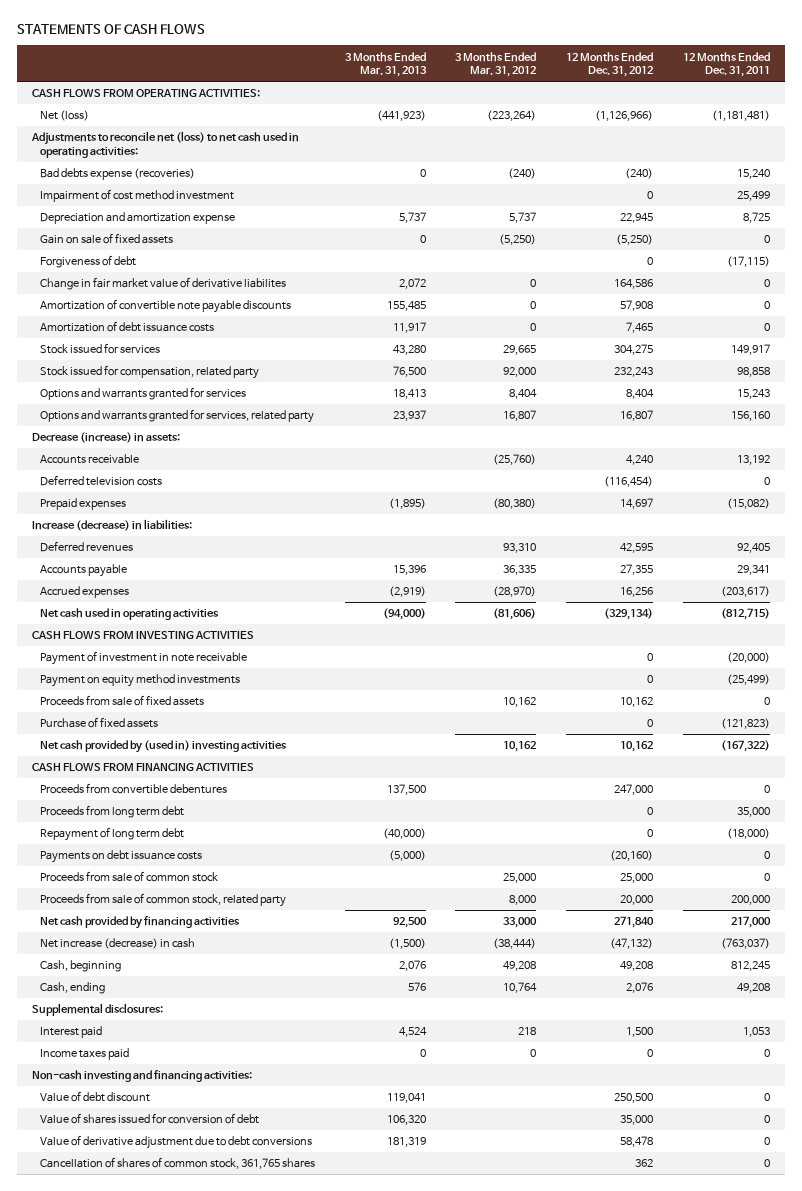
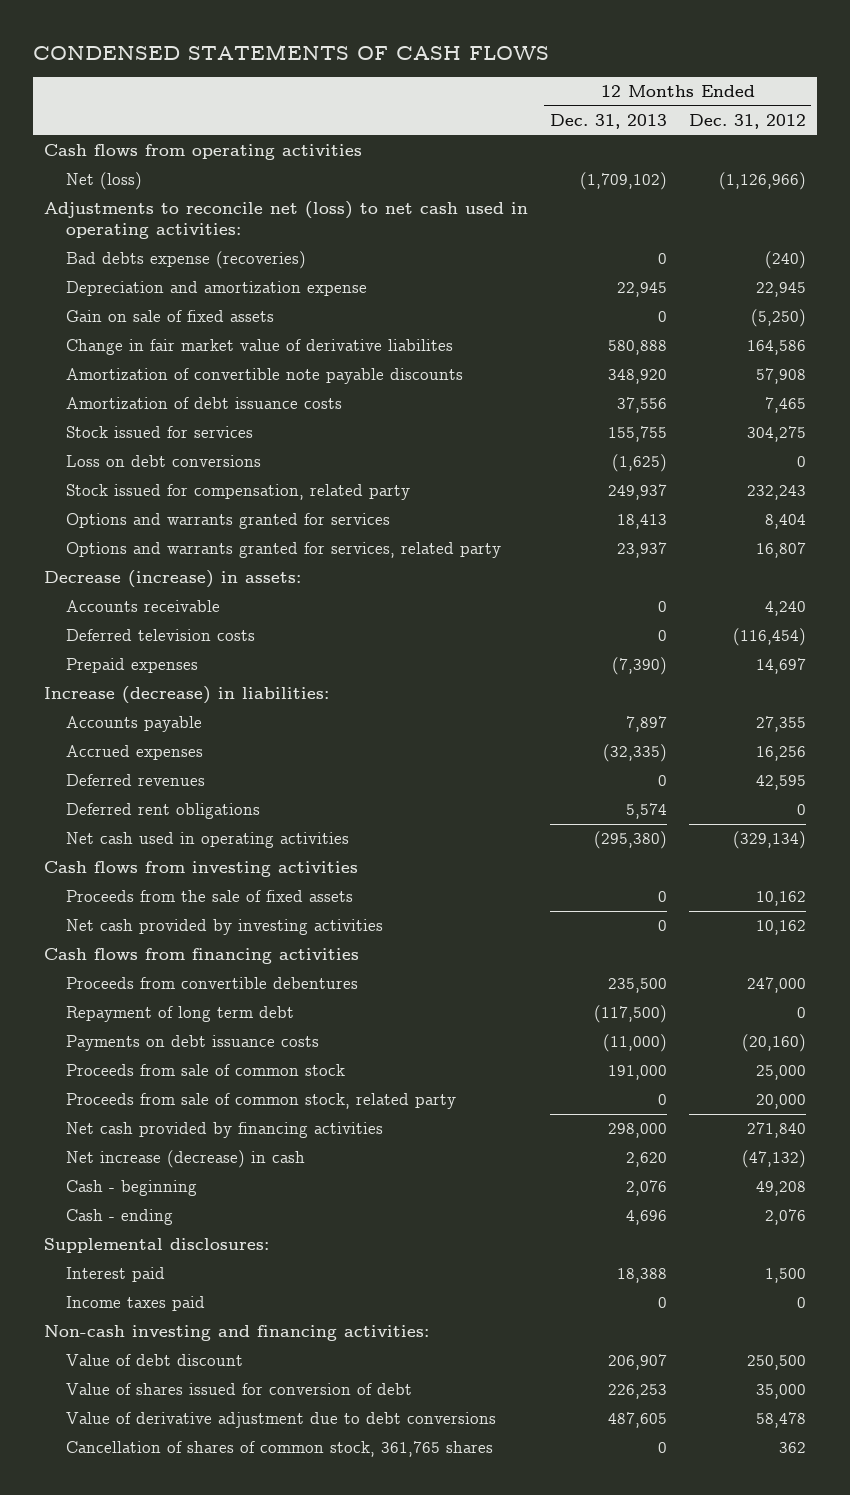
[16,24,205,36] STATEMENTS OF CASH FLOWS -> [33,43,550,60] CONDENSED STATEMENTS OF CASH FLOWS
[344,51,427,78] 3 Months Ended Mar. 31, 2013 -> none
[455,51,537,78] 3 Months Ended Mar. 31, 2012 -> none
[683,51,771,78] 12 Months Ended Dec. 31, 2011 -> none
none -> [549,114,667,130] Dec. 31, 2013
[31,89,260,98] CASH FLOWS FROM OPERATING ACTIVITIES: -> [44,144,363,161] Cash flows from operating activities
[39,189,234,203] Impairment of cost method investment -> none
[39,255,136,269] Forgiveness of debt -> none
none -> [65,455,261,468] Loss on debt conversions
[39,541,133,553] Deferred revenues -> [65,774,205,787] Deferred revenues
none -> [65,803,260,820] Deferred rent obligations
[39,651,247,666] Payment of investment in note receivable -> none
[39,674,240,688] Payment on equity method investments -> none
[39,717,158,729] Purchase of fixed assets -> none
[31,631,254,640] CASH FLOWS FROM INVESTING ACTIVITIES -> [44,861,359,878] Cash flows from investing activities
[39,695,204,707] Proceeds from sale of fixed assets -> [65,890,353,903] Proceeds from the sale of fixed assets
[39,740,287,754] Net cash provided by (used in) investing activities -> [65,919,383,936] Net cash provided by investing activities
[31,763,254,772] CASH FLOWS FROM FINANCING ACTIVITIES -> [44,948,360,965] Cash flows from financing activities
[39,805,184,819] Proceeds from long term debt -> none
[39,960,121,973] Cash, beginning -> [65,1180,197,1197] Cash - beginning
[39,982,105,995] Cash, ending -> [65,1209,173,1226] Cash - ending

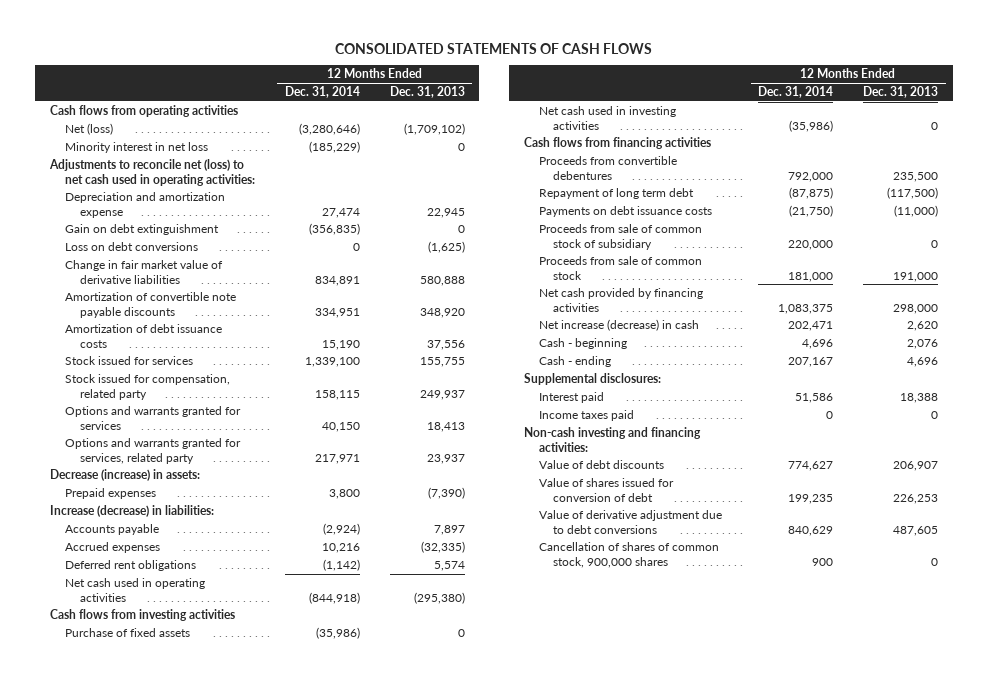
[33,43,550,60] CONDENSED STATEMENTS OF CASH FLOWS -> [335,42,653,54] CONSOLIDATED STATEMENTS OF CASH FLOWS
[688,114,806,130] Dec. 31, 2012 -> none
none -> [284,86,360,99] Dec. 31, 2014
none -> [65,142,209,154] Minority interest in net loss
[65,251,306,270] Bad debts expense (recoveries) -> none
[65,310,274,323] Gain on sale of fixed assets -> none
none -> [65,224,220,236] Gain on debt extinguishment
[65,455,261,468] Loss on debt conversions -> [65,242,199,252] Loss on debt conversions
[65,339,453,356] Change in fair market value of derivative liabilites -> [65,260,224,284] Change in fair market value of derivative liabilities
[65,600,220,613] Accounts receivable -> none
[65,629,255,642] Deferred television costs -> none
[65,774,205,787] Deferred revenues -> none
[65,890,353,903] Proceeds from the sale of fixed assets -> none
none -> [65,628,191,638] Purchase of fixed assets
[65,919,383,936] Net cash provided by investing activities -> [538,106,676,130] Net cash used in investing activities
none -> [538,224,702,250] Proceeds from sale of common stock of subsidiary
[65,1093,456,1110] Proceeds from sale of common stock, related party -> none
[65,1354,243,1367] Value of debt discount -> [538,460,664,470] Value of debt discounts
[65,1441,493,1458] Cancellation of shares of common stock, 361,765 shares -> [538,542,719,568] Cancellation of shares of common stock, 900,000 shares

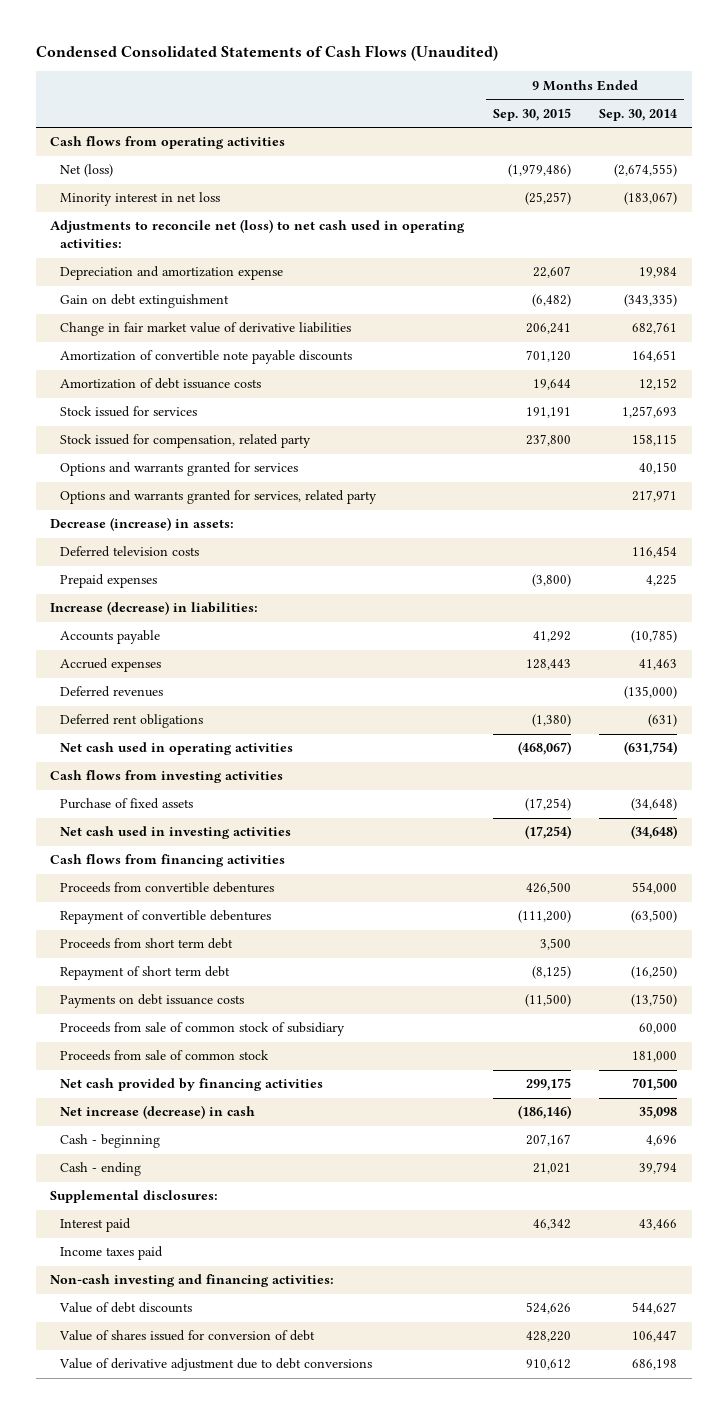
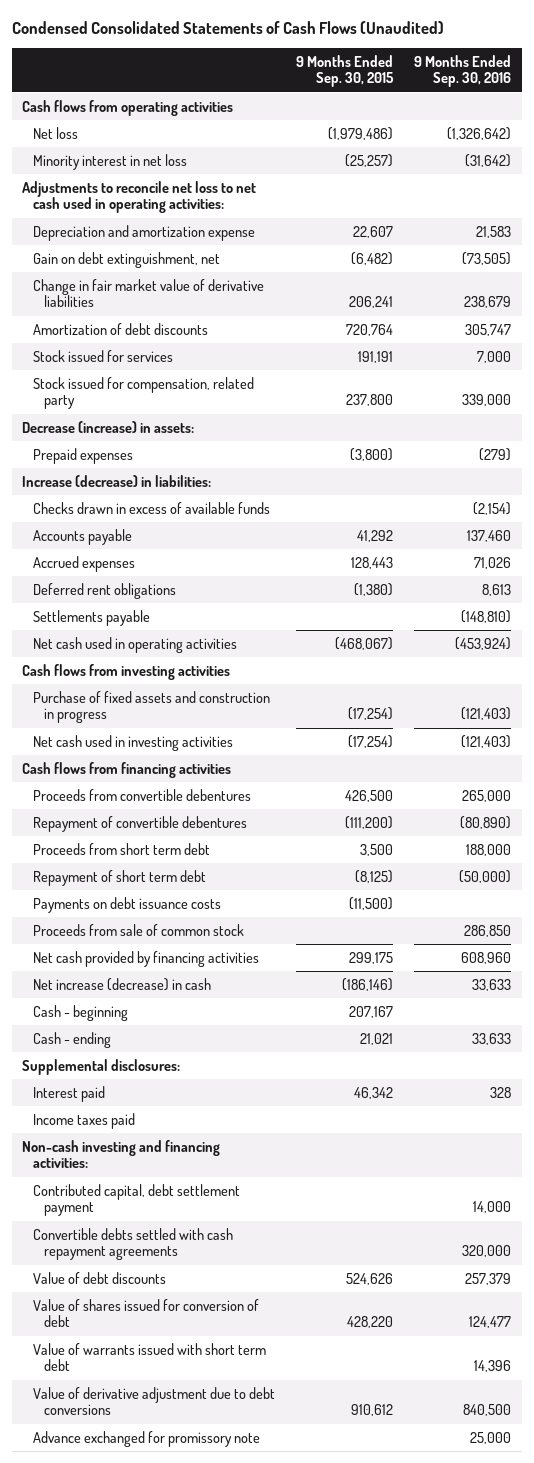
[599,108,678,121] Sep. 30, 2014 -> none
none -> [414,54,512,88] 9 Months Ended Sep. 30, 2016
[60,164,114,178] Net (loss) -> [33,126,79,139] Net loss
[50,219,466,249] Adjustments to reconcile net (loss) to net cash used in operating activities: -> [22,180,257,214] Adjustments to reconcile net loss to net cash used in operating activities:
[60,294,230,309] Gain on debt extinguishment -> [33,251,221,268] Gain on debt extinguishment, net
[60,378,262,390] Amortization of debt issuance costs -> none
[60,350,353,365] Amortization of convertible note payable discounts -> [33,322,209,335] Amortization of debt discounts
[525,350,571,363] 701,120 -> [346,323,394,336] 720,764
[60,462,299,477] Options and warrants granted for services -> none
[60,490,378,505] Options and warrants granted for services, related party -> none
[60,546,200,558] Deferred television costs -> none
none -> [33,501,271,514] Checks drawn in excess of available funds
[60,686,164,698] Deferred revenues -> none
none -> [33,609,151,626] Settlements payable
[60,798,194,810] Purchase of fixed assets -> [33,690,271,724] Purchase of fixed assets and construction in progress
[60,1022,346,1037] Proceeds from sale of common stock of subsidiary -> none
none -> [33,1183,241,1217] Contributed capital, debt settlement payment
none -> [33,1227,234,1261] Convertible debts settled with cash repayment agreements
none -> [33,1342,267,1372] Value of warrants issued with short term debt
none -> [33,1430,261,1447] Advance exchanged for promissory note

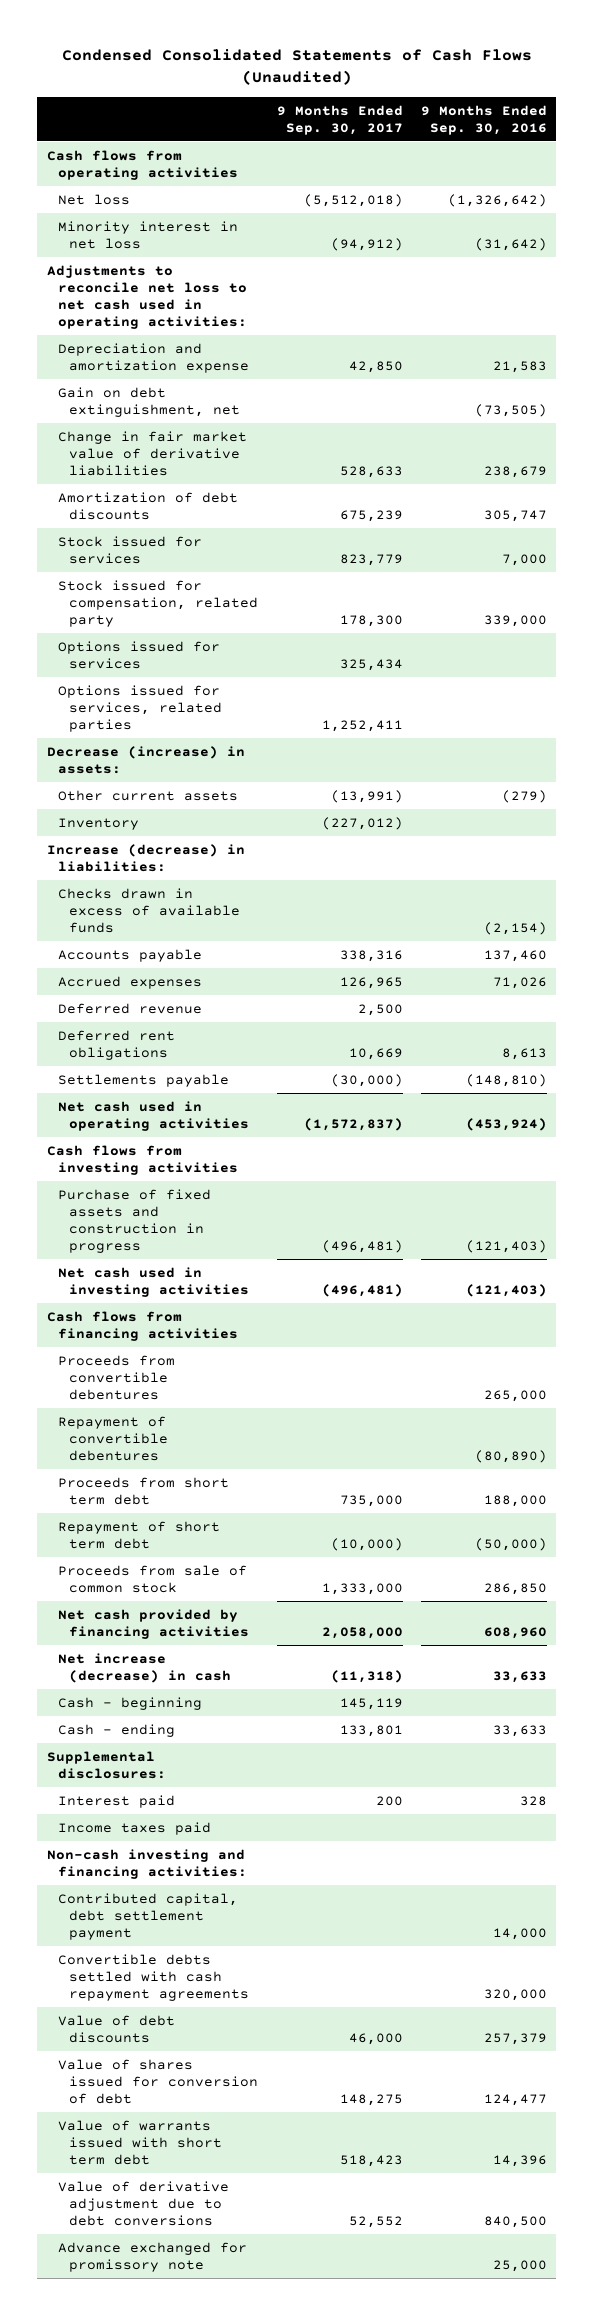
[296,54,395,88] 9 Months Ended Sep. 30, 2015 -> none
none -> [276,104,403,135] 9 Months Ended Sep. 30, 2017
none -> [57,640,220,669] Options issued for services
none -> [57,684,223,732] Options issued for services, related parties
[33,447,134,464] Prepaid expenses -> [57,789,238,801] Other current assets
none -> [57,817,139,830] Inventory
none -> [57,1002,202,1014] Deferred revenue
[33,896,222,913] Payments on debt issuance costs -> none

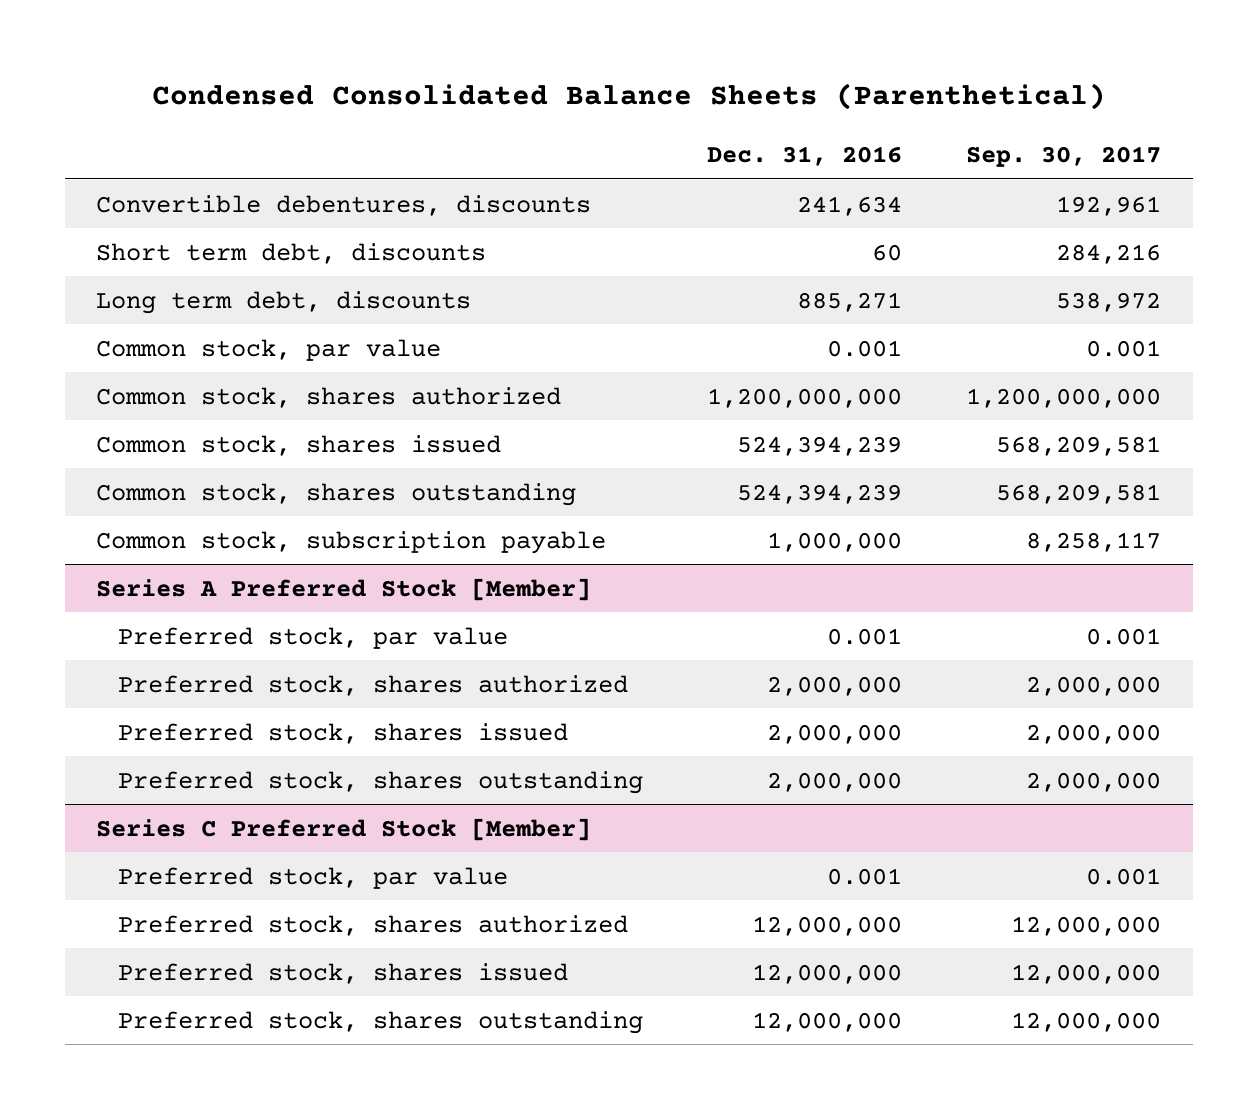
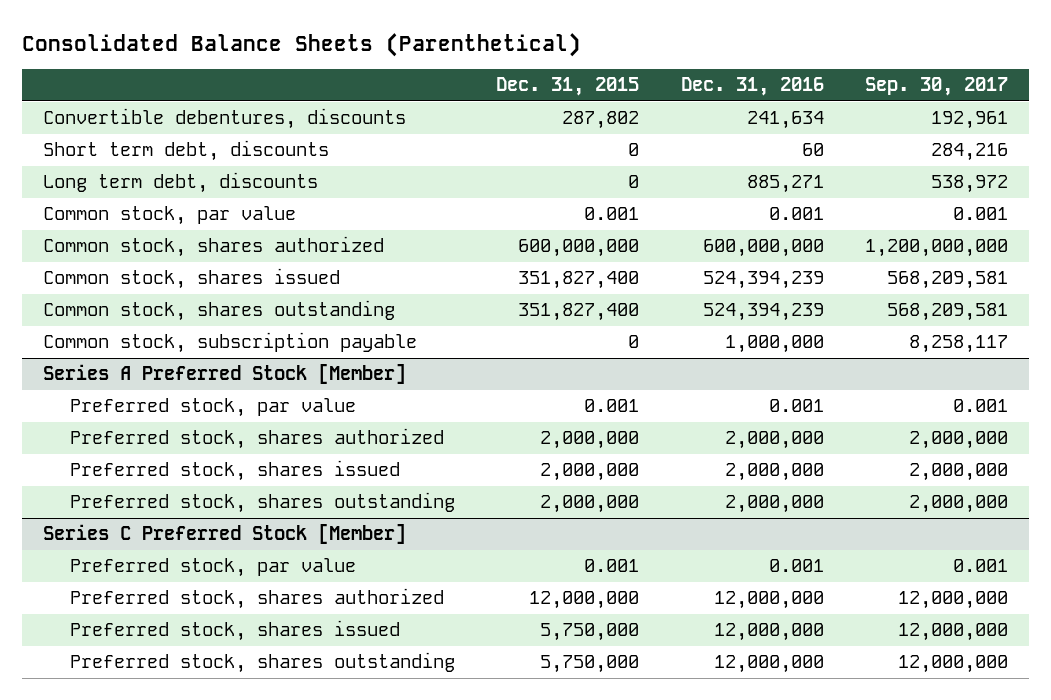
[151,83,1106,111] Condensed Consolidated Balance Sheets (Parenthetical) -> [22,32,582,57] Consolidated Balance Sheets (Parenthetical)
none -> [496,77,640,97] Dec. 31, 2015
[706,387,902,408] 1,200,000,000 -> [702,239,824,258] 600,000,000

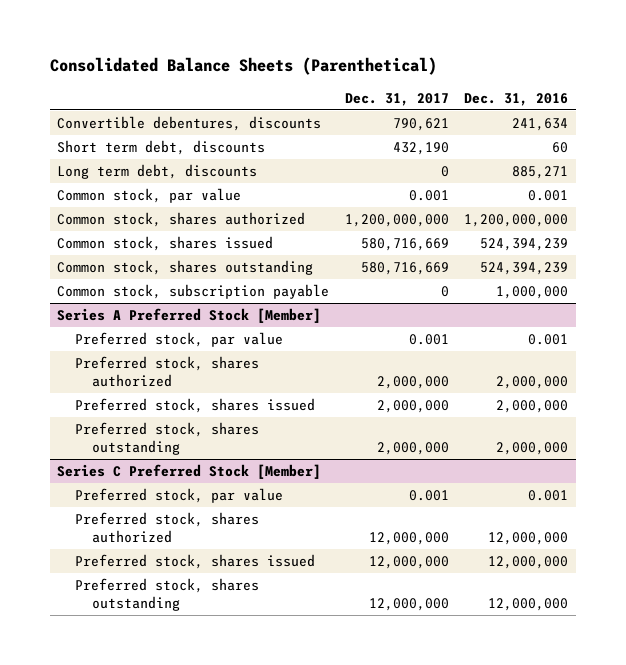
[496,77,640,97] Dec. 31, 2015 -> none
[865,77,1009,97] Sep. 30, 2017 -> none
none -> [344,92,449,106] Dec. 31, 2017
[702,239,824,258] 600,000,000 -> [464,213,569,227] 1,200,000,000

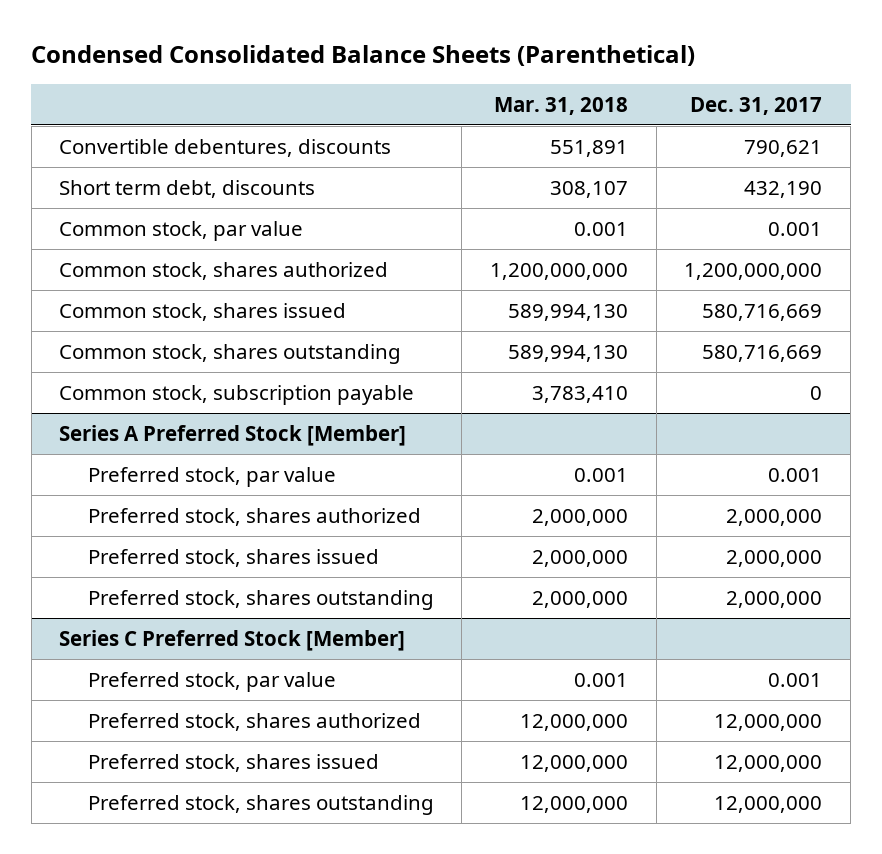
[49,57,437,76] Consolidated Balance Sheets (Parenthetical) -> [31,45,696,67] Condensed Consolidated Balance Sheets (Parenthetical)
[464,92,569,106] Dec. 31, 2016 -> none
none -> [494,96,629,115] Mar. 31, 2018
[57,163,258,179] Long term debt, discounts -> none

